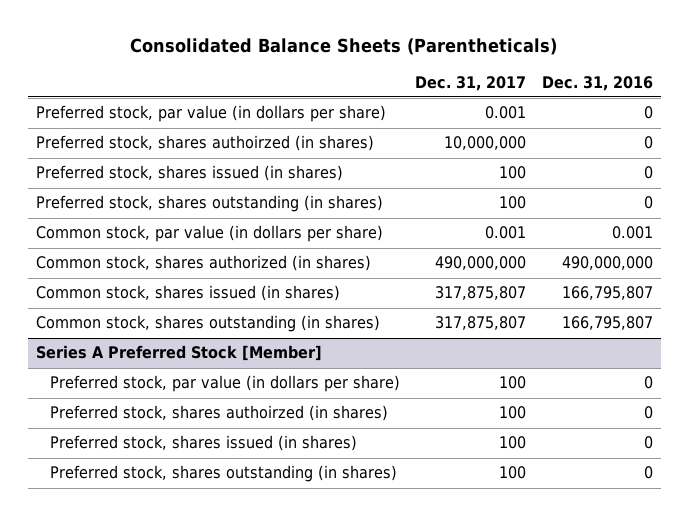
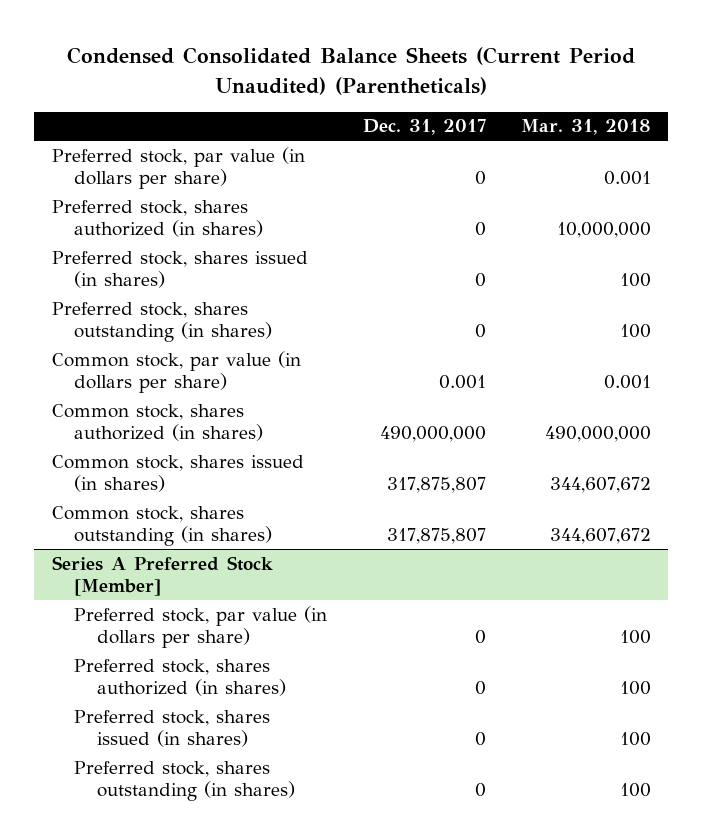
[130,37,558,55] Consolidated Balance Sheets (Parentheticals) -> [67,47,636,95] Condensed Consolidated Balance Sheets (Current Period Unaudited) (Parentheticals)
[542,75,654,91] Dec. 31, 2016 -> none
none -> [520,119,651,136] Mar. 31, 2018
[485,106,527,120] 0.001 -> [474,170,486,185] 0
[35,135,374,152] Preferred stock, shares authoirzed (in shares) -> [51,199,264,237] Preferred stock, shares authorized (in shares)
[444,136,527,151] 10,000,000 -> [474,221,486,236] 0
[499,166,527,180] 100 -> [474,272,486,287] 0
[499,196,527,210] 100 -> [474,323,486,338] 0
[499,376,527,390] 100 -> [474,629,486,644] 0
[49,405,388,422] Preferred stock, shares authoirzed (in shares) -> [74,658,286,696] Preferred stock, shares authorized (in shares)
[499,406,527,420] 100 -> [474,680,486,695] 0
[499,436,527,450] 100 -> [474,731,486,746] 0
[499,466,527,480] 100 -> [474,782,486,797] 0

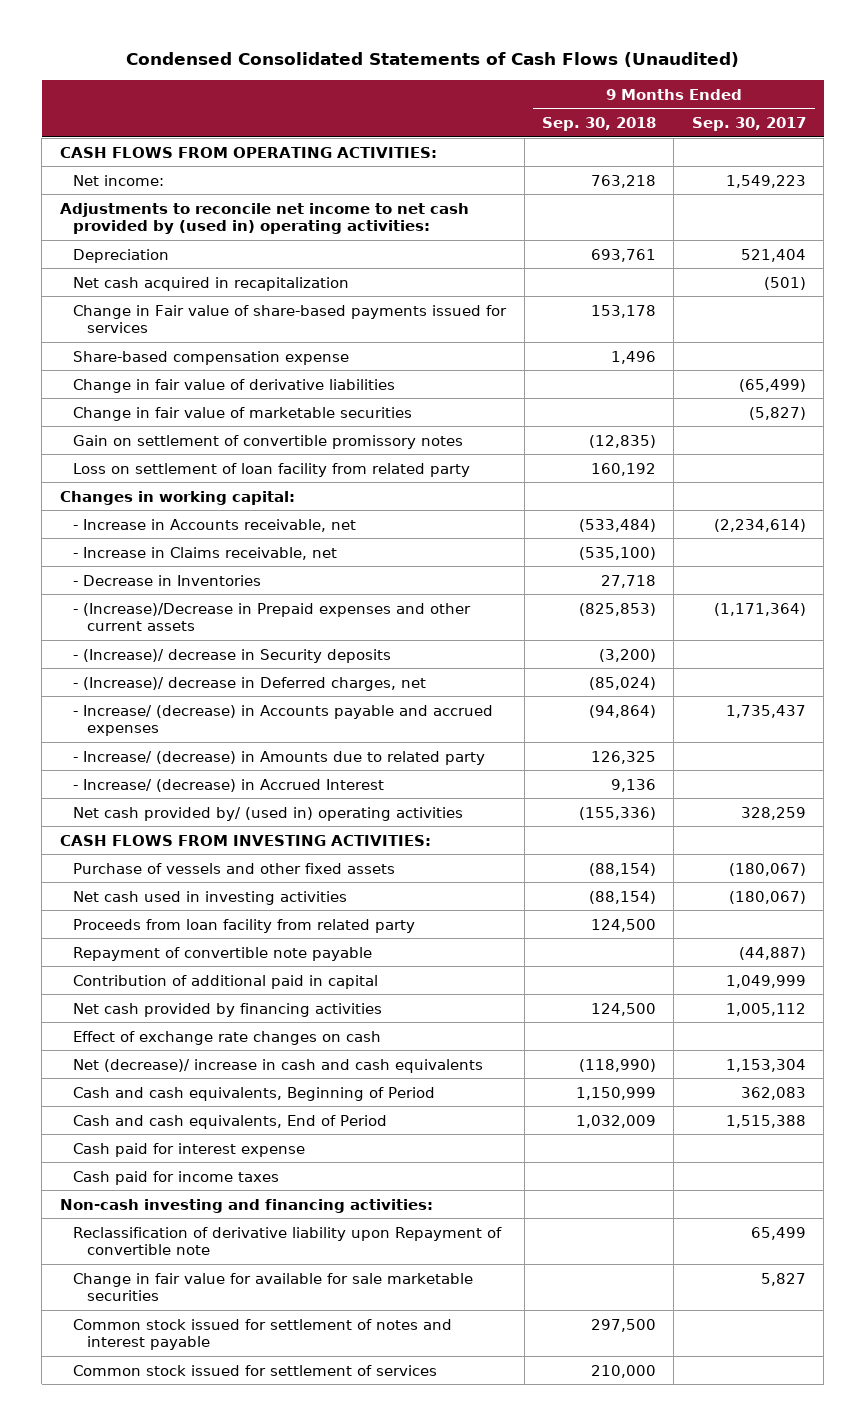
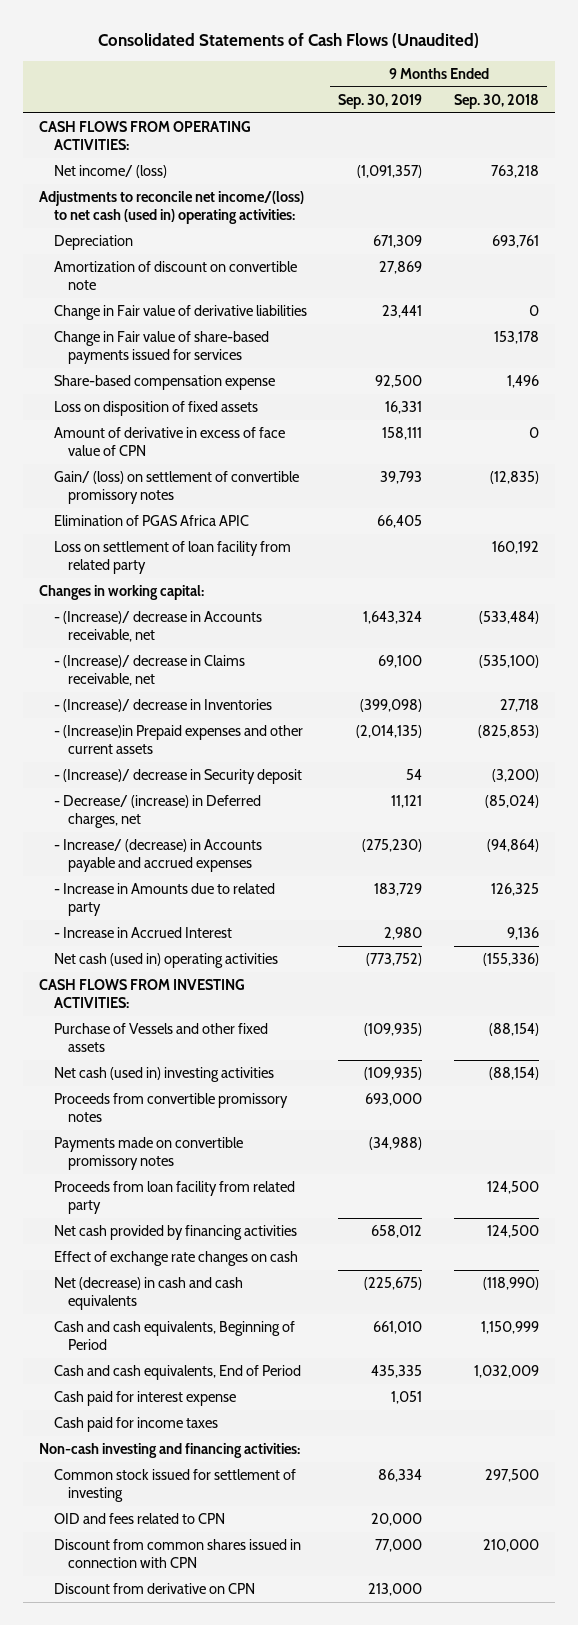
[125,52,739,68] Condensed Consolidated Statements of Cash Flows (Unaudited) -> [98,33,480,49] Consolidated Statements of Cash Flows (Unaudited)
[691,116,806,131] Sep. 30, 2017 -> none
none -> [338,93,423,109] Sep. 30, 2019
[73,174,165,186] Net income: -> [53,165,167,179] Net income/ (loss)
[59,202,469,234] Adjustments to reconcile net income to net cash provided by (used in) operating activities: -> [39,191,305,225] Adjustments to reconcile net income/(loss) to net cash (used in) operating activities:
[73,276,350,291] Net cash acquired in recapitalization -> none
none -> [53,261,297,291] Amortization of discount on convertible note
none -> [53,305,307,321] Change in Fair value of derivative liabilities
[73,378,396,393] Change in fair value of derivative liabilities -> none
[73,406,413,421] Change in fair value of marketable securities -> none
none -> [53,401,258,417] Loss on disposition of fixed assets
none -> [53,427,285,457] Amount of derivative in excess of face value of CPN
[73,434,464,449] Gain on settlement of convertible promissory notes -> [53,471,299,505] Gain/ (loss) on settlement of convertible promissory notes
none -> [53,515,249,527] Elimination of PGAS Africa APIC
[73,518,357,532] - Increase in Accounts receivable, net -> [53,611,262,643] - (Increase)/ decrease in Accounts receivable, net
[73,546,338,560] - Increase in Claims receivable, net -> [53,655,245,687] - (Increase)/ decrease in Claims receivable, net
[73,574,262,586] - Decrease in Inventories -> [53,699,272,713] - (Increase)/ decrease in Inventories
[73,602,472,631] - (Increase)/Decrease in Prepaid expenses and other current assets -> [53,725,303,755] - (Increase)in Prepaid expenses and other current assets
[73,648,392,663] - (Increase)/ decrease in Security deposits -> [53,769,302,785] - (Increase)/ decrease in Security deposit
[73,676,427,691] - (Increase)/ decrease in Deferred charges, net -> [53,795,261,829] - Decrease/ (increase) in Deferred charges, net
[73,750,486,765] - Increase/ (decrease) in Amounts due to related party -> [53,883,275,917] - Increase in Amounts due to related party
[73,778,385,792] - Increase/ (decrease) in Accrued Interest -> [53,927,232,939] - Increase in Accrued Interest
[73,806,464,821] Net cash provided by/ (used in) operating activities -> [53,953,278,969] Net cash (used in) operating activities
[73,862,396,874] Purchase of vessels and other fixed assets -> [53,1023,268,1053] Purchase of Vessels and other fixed assets
[73,890,348,905] Net cash used in investing activities -> [53,1067,274,1083] Net cash (used in) investing activities
none -> [53,1093,288,1123] Proceeds from convertible promissory notes
none -> [53,1137,243,1171] Payments made on convertible promissory notes
[73,946,373,961] Repayment of convertible note payable -> none
[73,974,379,989] Contribution of additional paid in capital -> none
[73,1058,484,1073] Net (decrease)/ increase in cash and cash equivalents -> [53,1277,243,1311] Net (decrease) in cash and cash equivalents
[73,1226,503,1255] Reclassification of derivative liability upon Repayment of convertible note -> none
[73,1272,474,1301] Change in fair value for available for sale marketable securities -> none
[73,1318,453,1350] Common stock issued for settlement of notes and interest payable -> none
[73,1364,438,1376] Common stock issued for settlement of services -> [53,1469,296,1503] Common stock issued for settlement of investing
[591,1364,657,1378] 210,000 -> [484,1469,539,1483] 297,500
none -> [53,1513,225,1525] OID and fees related to CPN
none -> [53,1539,301,1569] Discount from common shares issued in connection with CPN
none -> [53,1583,255,1595] Discount from derivative on CPN

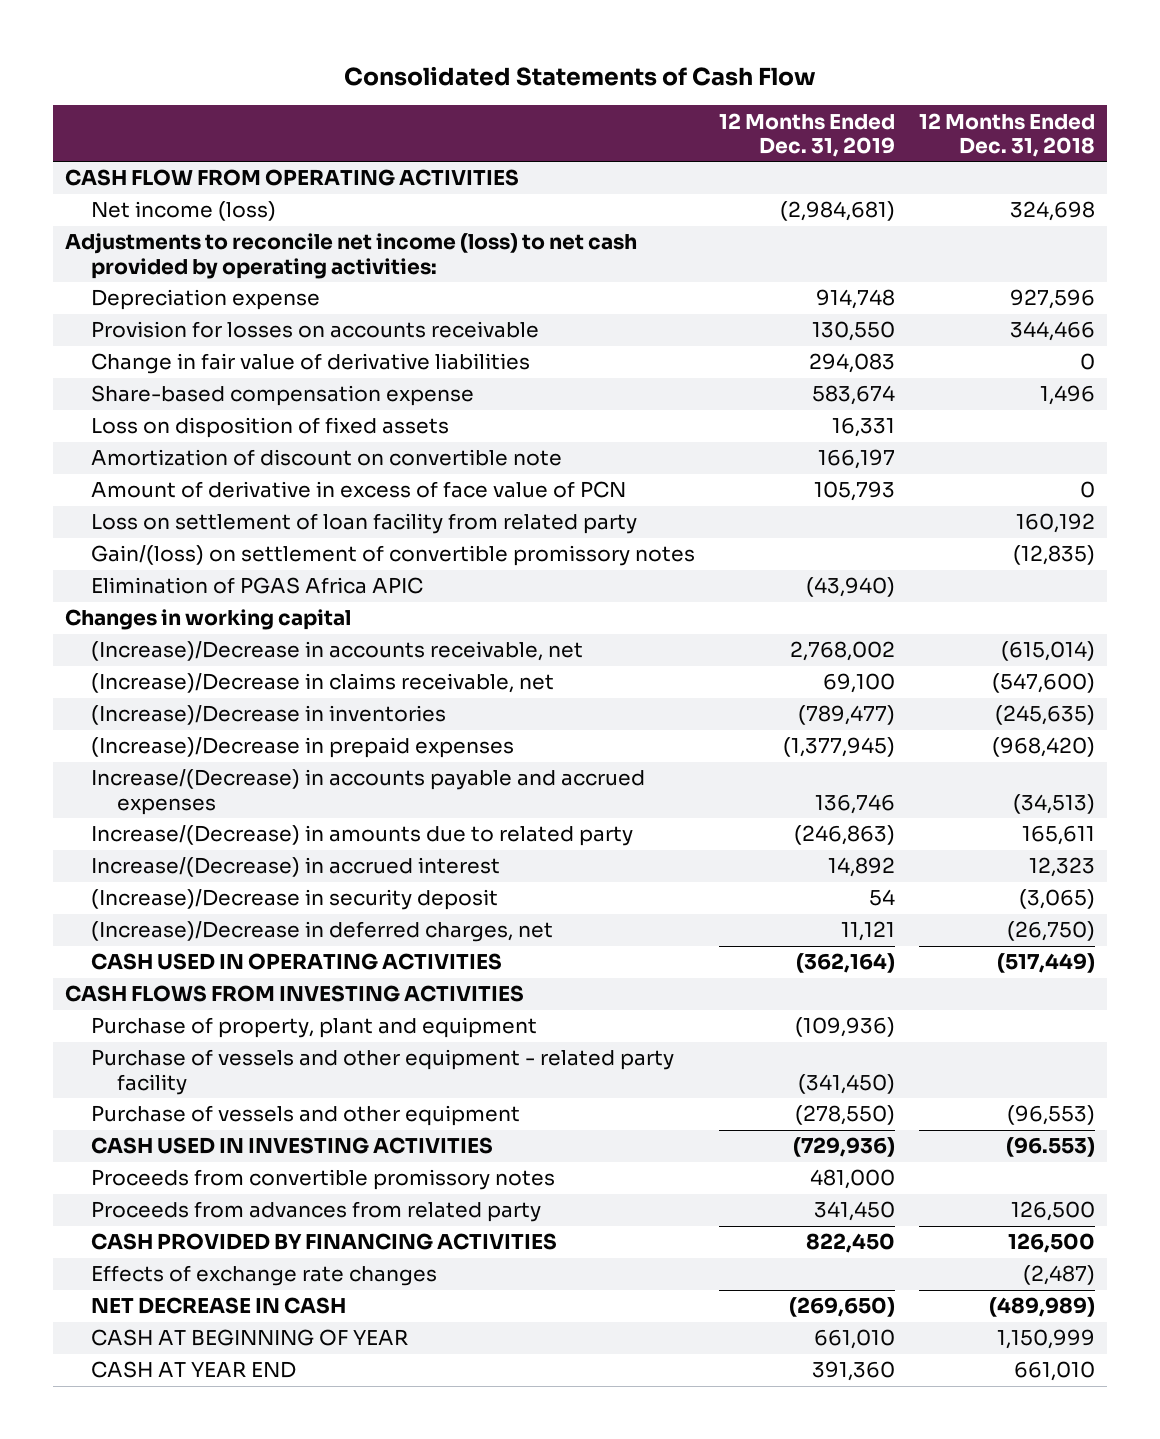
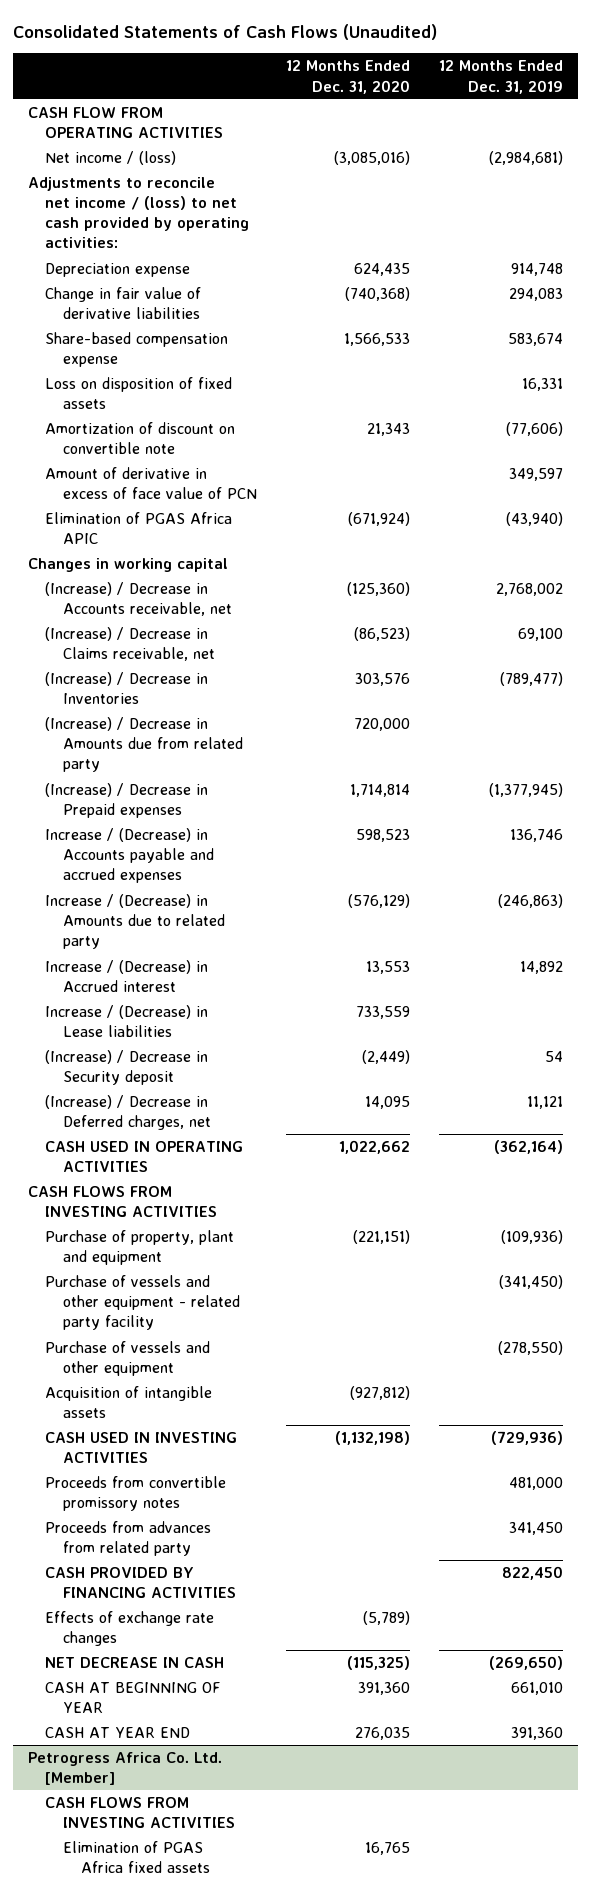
[343,65,816,86] Consolidated Statements of Cash Flow -> [13,23,438,40] Consolidated Statements of Cash Flows (Unaudited)
[918,112,1095,157] 12 Months Ended Dec. 31, 2018 -> none
none -> [285,60,410,94] 12 Months Ended Dec. 31, 2020
[90,201,276,222] Net income (loss) -> [45,151,177,166] Net income / (loss)
[64,233,637,279] Adjustments to reconcile net income (loss) to net cash provided by operating activities: -> [27,177,250,249] Adjustments to reconcile net income / (loss) to net cash provided by operating activities:
[90,321,539,339] Provision for losses on accounts receivable -> none
[90,513,637,535] Loss on settlement of loan facility from related party -> none
[90,545,695,567] Gain/(loss) on settlement of convertible promissory notes -> none
[817,449,895,470] 166,197 -> [506,422,564,437] (77,606)
[813,481,895,502] 105,793 -> [509,468,564,482] 349,597
[90,641,583,662] (Increase)/Decrease in accounts receivable, net -> [45,582,232,617] (Increase) / Decrease in Accounts receivable, net
[90,673,554,694] (Increase)/Decrease in claims receivable, net -> [45,627,215,662] (Increase) / Decrease in Claims receivable, net
[90,705,446,726] (Increase)/Decrease in inventories -> [45,672,209,705] (Increase) / Decrease in Inventories
none -> [45,717,243,773] (Increase) / Decrease in Amounts due from related party
[90,737,514,759] (Increase)/Decrease in prepaid expenses -> [45,783,209,819] (Increase) / Decrease in Prepaid expenses
[90,769,645,815] Increase/(Decrease) in accounts payable and accrued expenses -> [45,828,214,884] Increase / (Decrease) in Accounts payable and accrued expenses
[90,825,633,847] Increase/(Decrease) in amounts due to related party -> [45,894,225,950] Increase / (Decrease) in Amounts due to related party
[90,857,500,878] Increase/(Decrease) in accrued interest -> [45,960,209,993] Increase / (Decrease) in Accrued interest
none -> [45,1005,209,1038] Increase / (Decrease) in Lease liabilities
[90,889,498,911] (Increase)/Decrease in security deposit -> [45,1050,209,1086] (Increase) / Decrease in Security deposit
[90,921,553,943] (Increase)/Decrease in deferred charges, net -> [45,1095,211,1131] (Increase) / Decrease in Deferred charges, net
none -> [45,1386,213,1419] Acquisition of intangible assets
none -> [27,1752,222,1786] Petrogress Africa Co. Ltd. [Member]
none -> [45,1797,235,1829] CASH FLOWS FROM INVESTING ACTIVITIES
none -> [62,1841,210,1874] Elimination of PGAS Africa fixed assets

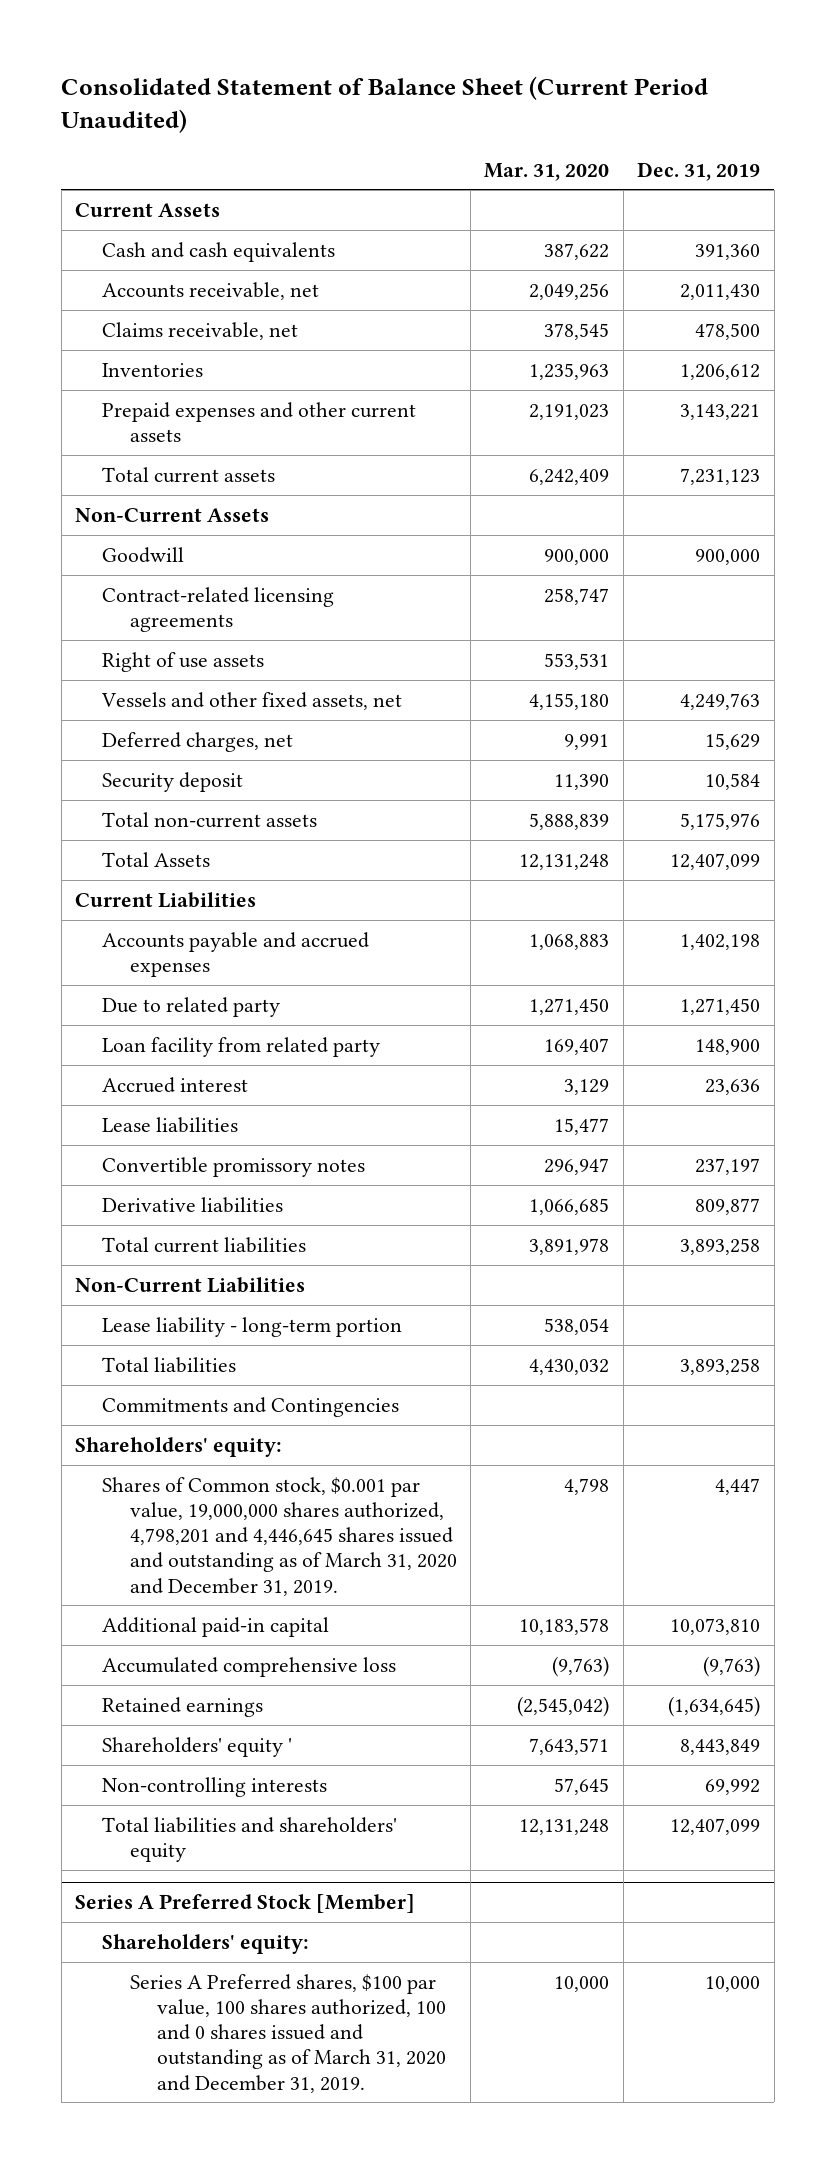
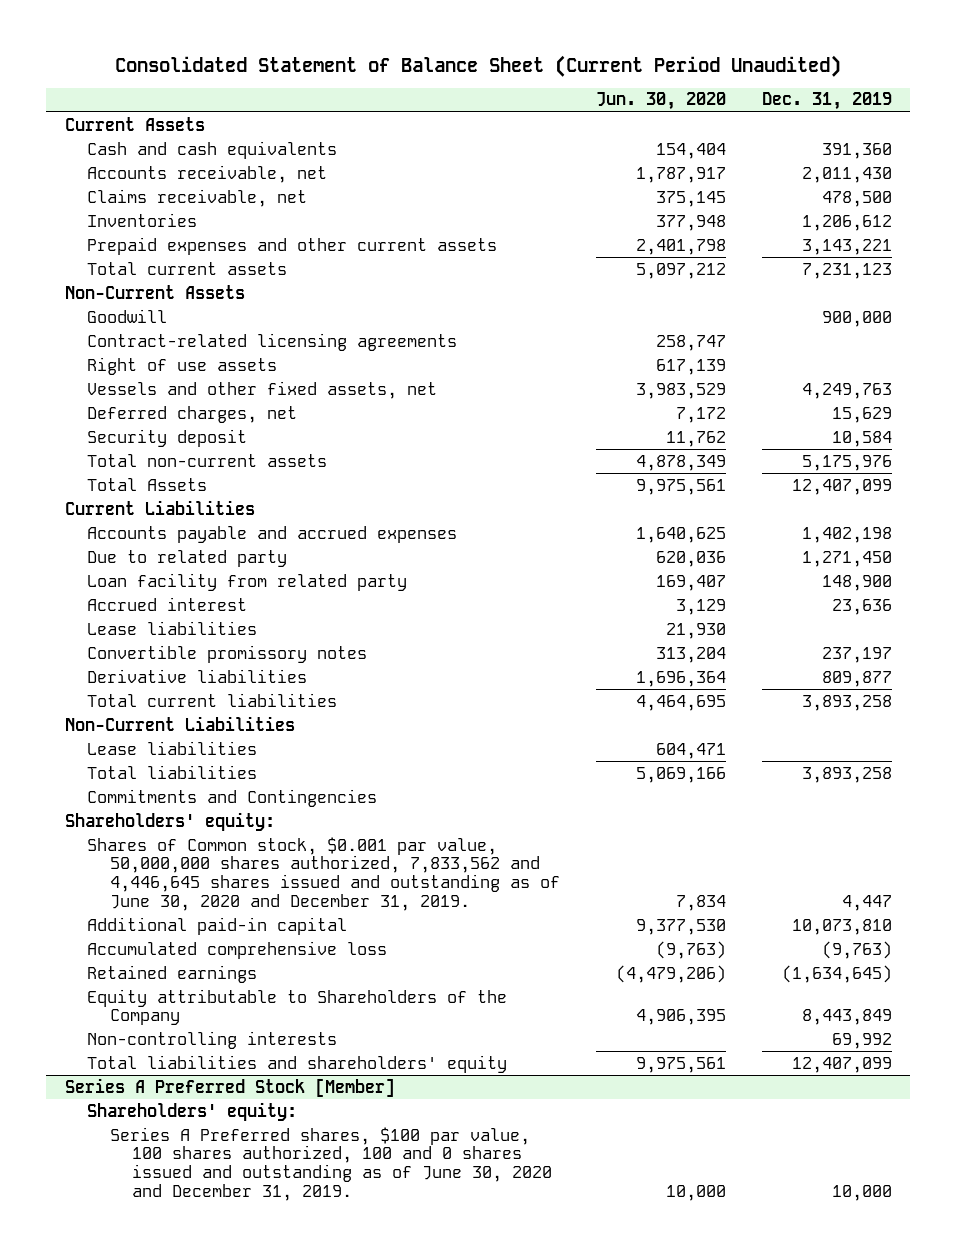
[484,162,610,181] Mar. 31, 2020 -> none
none -> [595,92,726,111] Jun. 30, 2020
[102,1316,403,1337] Lease liability - long-term portion -> [87,740,258,755] Lease liabilities
[102,1476,457,1596] Shares of Common stock, $0.001 par value, 19,000,000 shares authorized, 4,798,201 and 4,446,645 shares issued and outstanding as of March 31, 2020 and December 31, 2019. -> [87,836,560,911] Shares of Common stock, $0.001 par value, 50,000,000 shares authorized, 7,833,562 and 4,446,645 shares issued and outstanding as of June 30, 2020 and December 31, 2019.
[102,1736,293,1757] Shareholders' equity ' -> [87,988,508,1026] Equity attributable to Shareholders of the Company
[129,1973,446,2093] Series A Preferred shares, $100 par value, 100 shares authorized, 100 and 0 shares issued and outstanding as of March 31, 2020 and December 31, 2019. -> [109,1126,553,1201] Series A Preferred shares, $100 par value, 100 shares authorized, 100 and 0 shares issued and outstanding as of June 30, 2020 and December 31, 2019.

